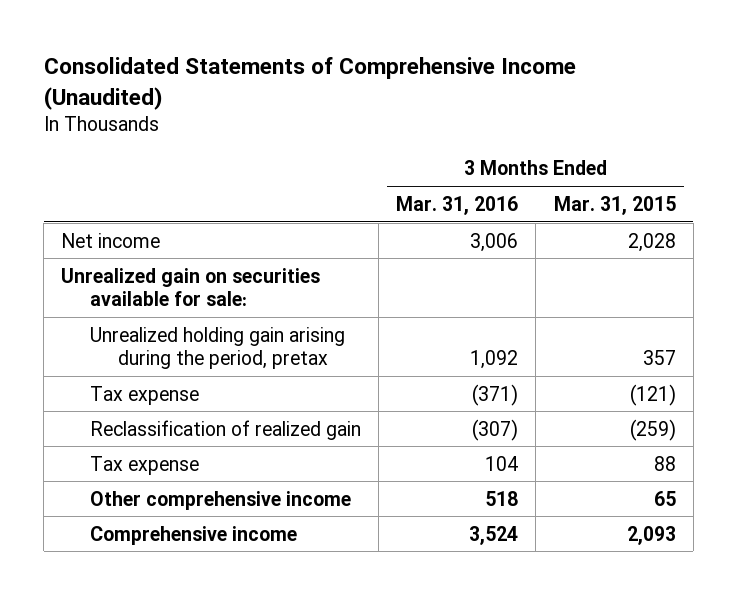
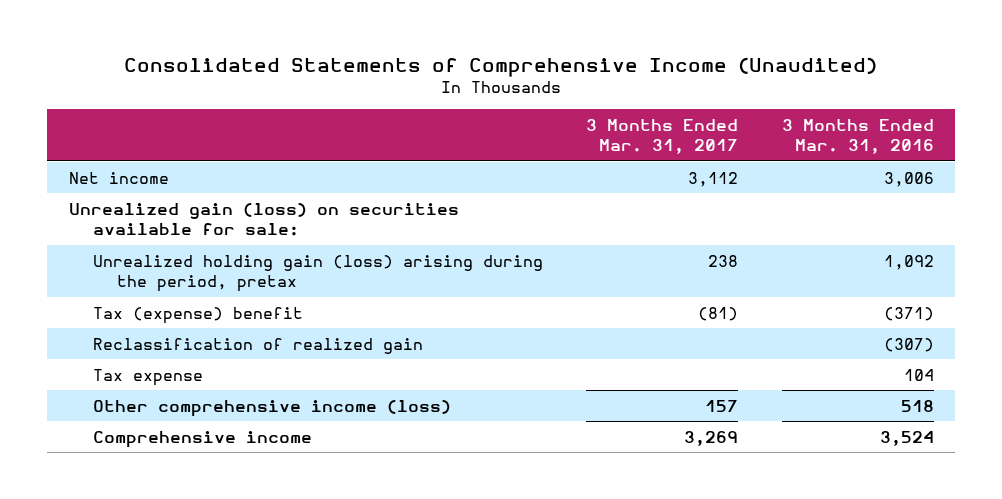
[553,195,676,215] Mar. 31, 2015 -> none
none -> [586,118,739,155] 3 Months Ended Mar. 31, 2017
[61,267,321,307] Unrealized gain on securities available for sale: -> [68,202,459,237] Unrealized gain (loss) on securities available for sale:
[89,326,345,370] Unrealized holding gain arising during the period, pretax -> [92,254,543,293] Unrealized holding gain (loss) arising during the period, pretax
[89,385,199,405] Tax expense -> [92,306,303,324] Tax (expense) benefit
[89,490,351,510] Other comprehensive income -> [92,399,451,417] Other comprehensive income (loss)

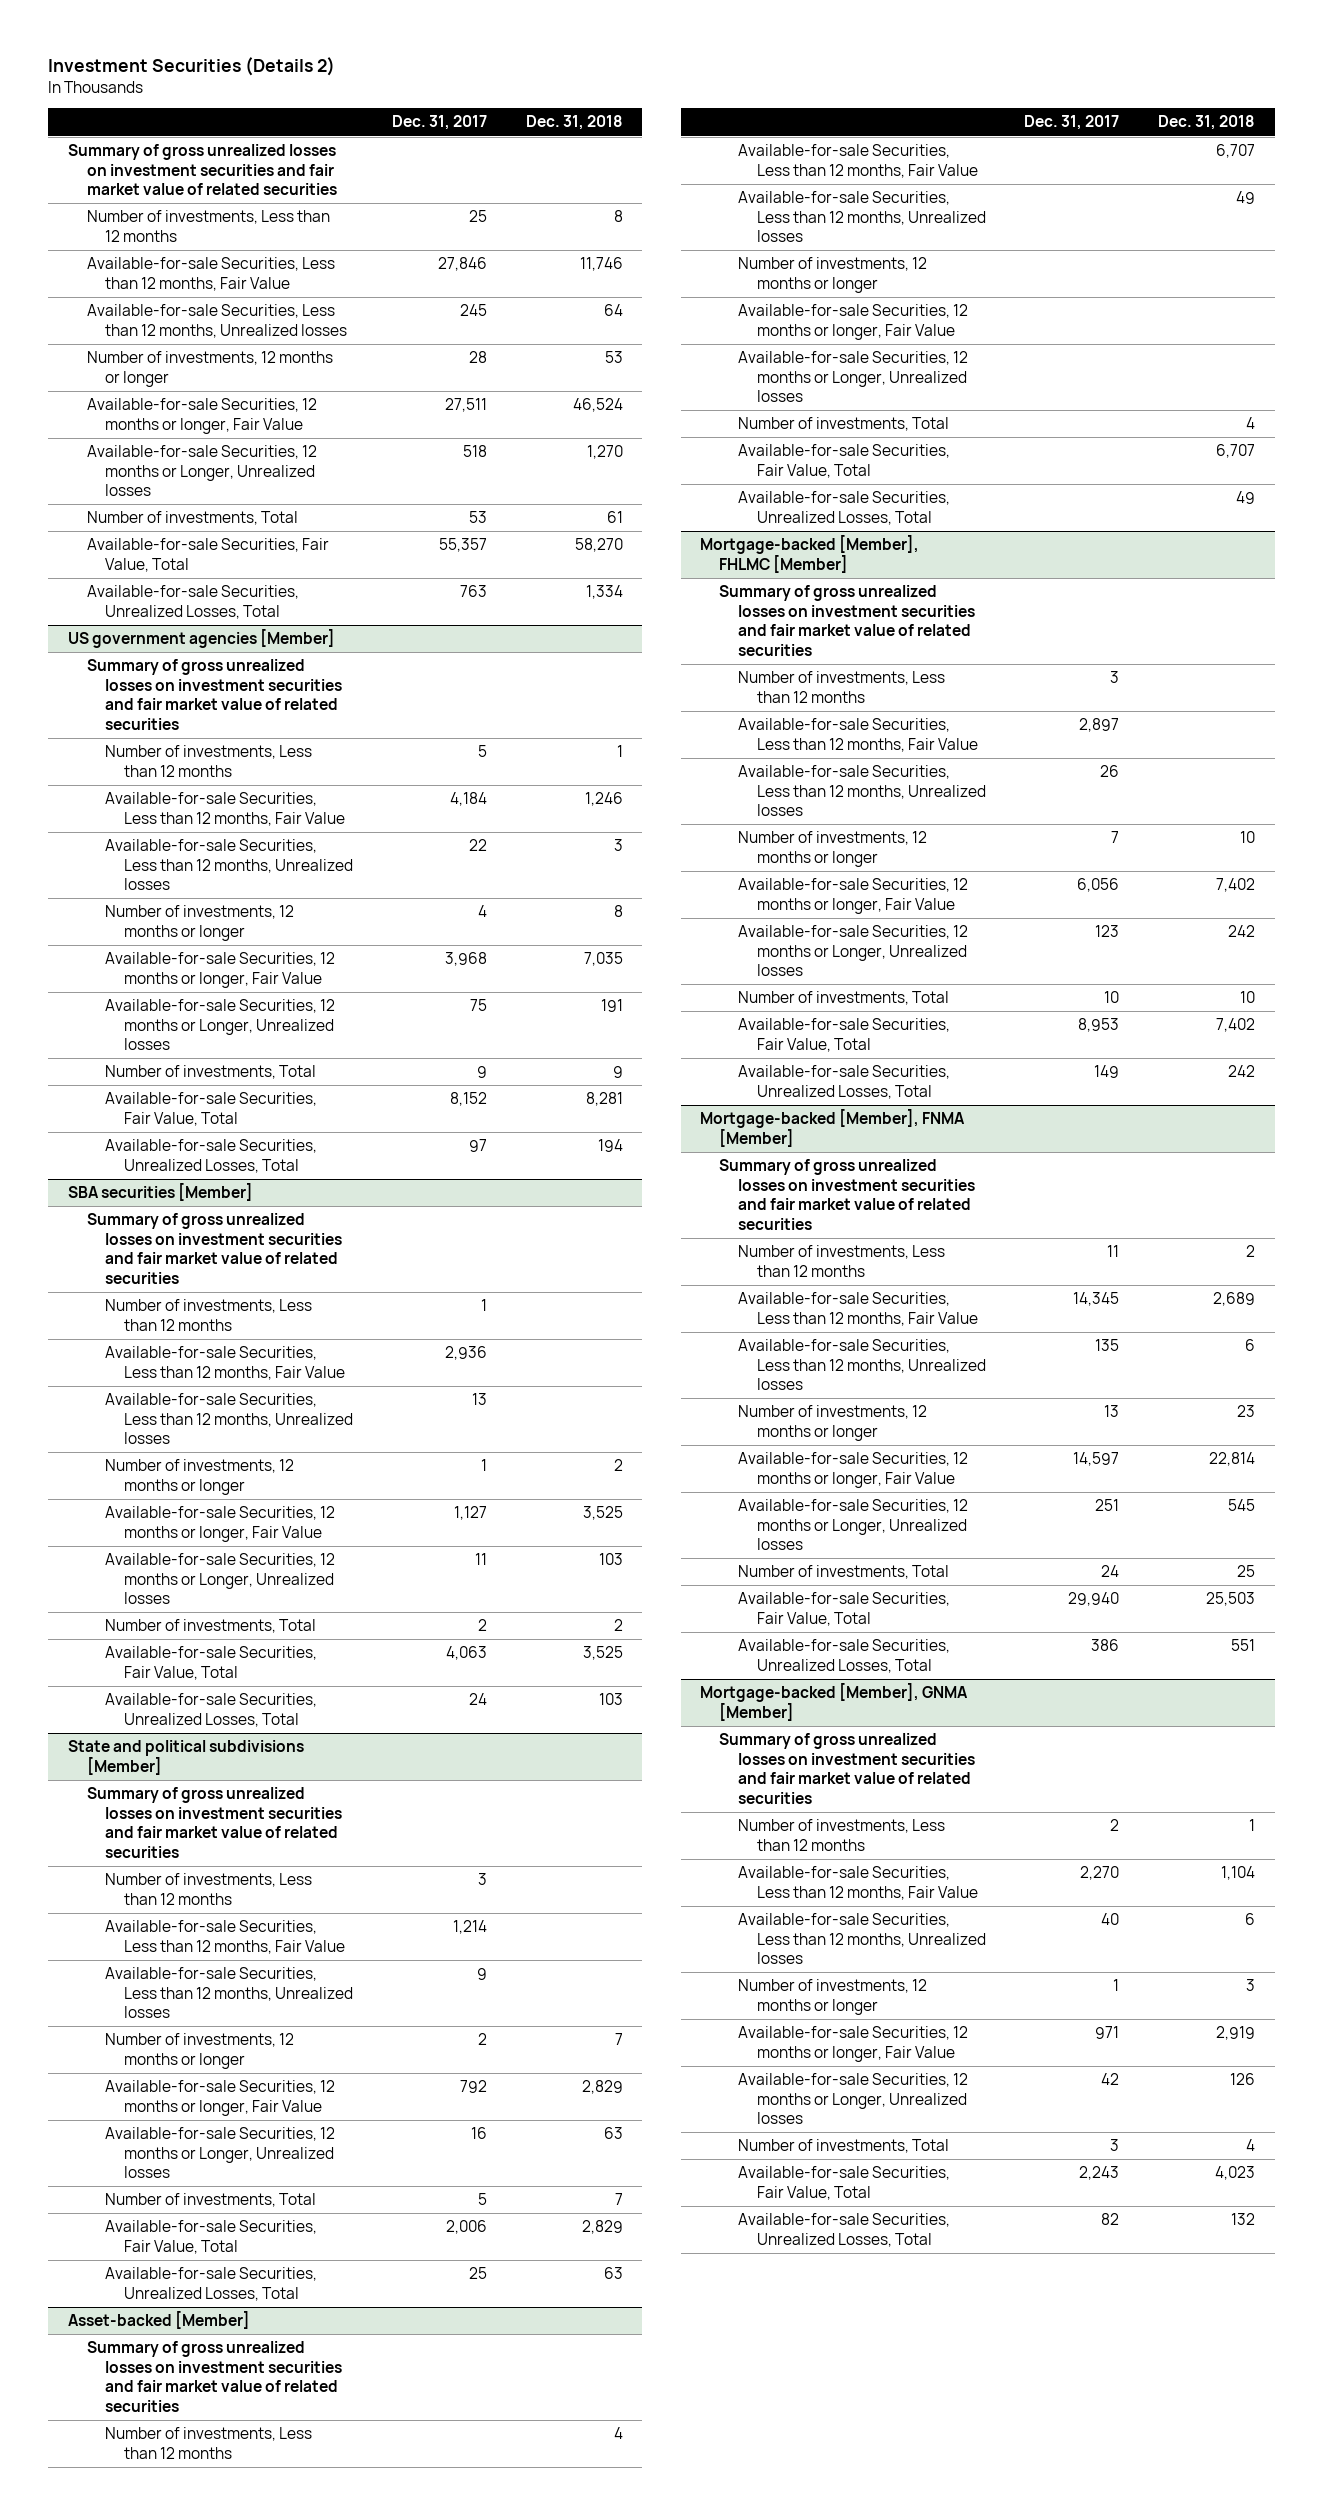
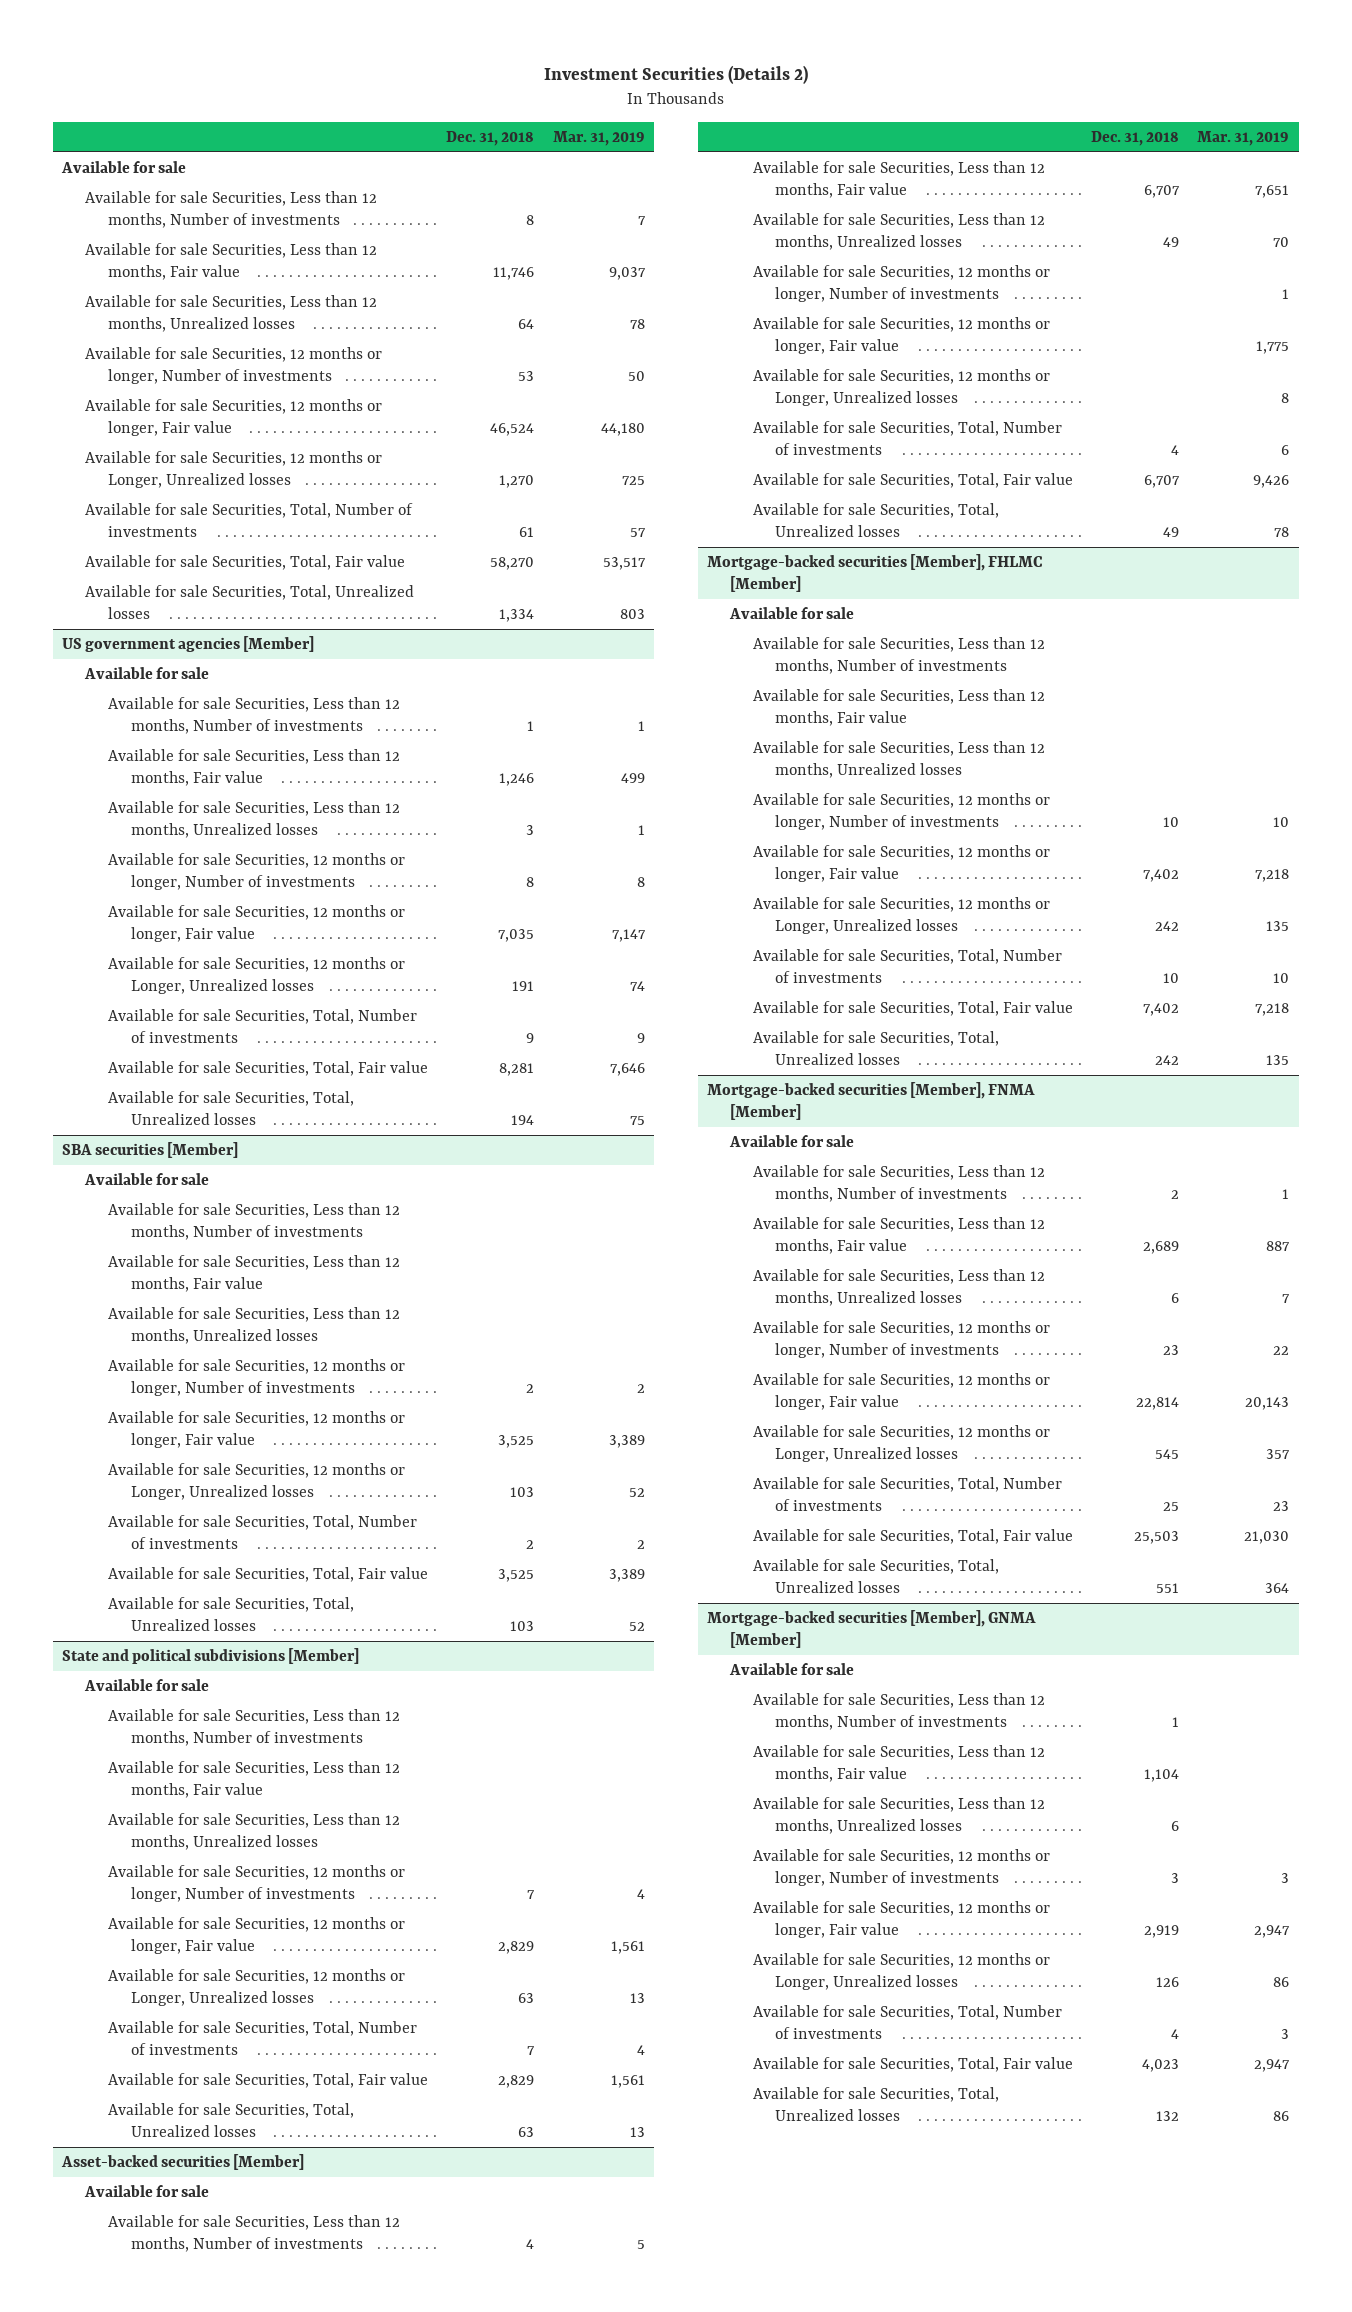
[391,115,487,131] Dec. 31, 2017 -> none
none -> [552,130,645,146] Mar. 31, 2019
[67,144,337,196] Summary of gross unrealized losses on investment securities and fair market value of related securities -> [61,161,187,174] Available for sale
[86,210,330,242] Number of investments, Less than 12 months -> [85,191,378,228] Available for sale Securities, Less than 12 months, Number of investments
[86,257,335,291] Available-for-sale Securities, Less than 12 months, Fair Value -> [85,243,378,280] Available for sale Securities, Less than 12 months, Fair value
[86,304,348,338] Available-for-sale Securities, Less than 12 months, Unrealized losses -> [85,295,378,332] Available for sale Securities, Less than 12 months, Unrealized losses
[86,351,333,387] Number of investments, 12 months or longer -> [85,347,383,384] Available for sale Securities, 12 months or longer, Number of investments
[86,398,317,434] Available-for-sale Securities, 12 months or longer, Fair Value -> [85,399,383,436] Available for sale Securities, 12 months or longer, Fair value
[86,445,317,497] Available-for-sale Securities, 12 months or Longer, Unrealized losses -> [85,451,383,488] Available for sale Securities, 12 months or Longer, Unrealized losses
[86,511,298,526] Number of investments, Total -> [85,503,414,537] Available for sale Securities, Total, Number of investments
[86,538,329,572] Available-for-sale Securities, Fair Value, Total -> [85,555,406,571] Available for sale Securities, Total, Fair value
[86,585,299,619] Available-for-sale Securities, Unrealized Losses, Total -> [85,585,415,619] Available for sale Securities, Total, Unrealized losses
[86,659,343,730] Summary of gross unrealized losses on investment securities and fair market value of related securities -> [84,667,210,680] Available for sale
[105,745,313,777] Number of investments, Less than 12 months -> [107,697,400,734] Available for sale Securities, Less than 12 months, Number of investments
[105,792,346,826] Available-for-sale Securities, Less than 12 months, Fair Value -> [107,749,400,786] Available for sale Securities, Less than 12 months, Fair value
[105,839,354,891] Available-for-sale Securities, Less than 12 months, Unrealized losses -> [107,801,400,838] Available for sale Securities, Less than 12 months, Unrealized losses
[105,905,295,941] Number of investments, 12 months or longer -> [107,853,405,890] Available for sale Securities, 12 months or longer, Number of investments
[105,952,336,988] Available-for-sale Securities, 12 months or longer, Fair Value -> [107,905,405,942] Available for sale Securities, 12 months or longer, Fair value
[105,999,336,1051] Available-for-sale Securities, 12 months or Longer, Unrealized losses -> [107,957,405,994] Available for sale Securities, 12 months or Longer, Unrealized losses
[105,1065,317,1080] Number of investments, Total -> [107,1009,417,1043] Available for sale Securities, Total, Number of investments
[105,1092,318,1126] Available-for-sale Securities, Fair Value, Total -> [107,1061,428,1077] Available for sale Securities, Total, Fair value
[105,1139,318,1173] Available-for-sale Securities, Unrealized Losses, Total -> [107,1091,354,1125] Available for sale Securities, Total, Unrealized losses
[86,1213,343,1284] Summary of gross unrealized losses on investment securities and fair market value of related securities -> [84,1173,210,1186] Available for sale
[105,1299,313,1331] Number of investments, Less than 12 months -> [107,1203,400,1240] Available for sale Securities, Less than 12 months, Number of investments
[105,1346,346,1380] Available-for-sale Securities, Less than 12 months, Fair Value -> [107,1255,400,1292] Available for sale Securities, Less than 12 months, Fair value
[105,1393,354,1445] Available-for-sale Securities, Less than 12 months, Unrealized losses -> [107,1307,400,1344] Available for sale Securities, Less than 12 months, Unrealized losses
[105,1459,295,1495] Number of investments, 12 months or longer -> [107,1359,405,1396] Available for sale Securities, 12 months or longer, Number of investments
[105,1506,336,1542] Available-for-sale Securities, 12 months or longer, Fair Value -> [107,1411,405,1448] Available for sale Securities, 12 months or longer, Fair value
[105,1553,336,1605] Available-for-sale Securities, 12 months or Longer, Unrealized losses -> [107,1463,405,1500] Available for sale Securities, 12 months or Longer, Unrealized losses
[105,1619,317,1634] Number of investments, Total -> [107,1515,417,1549] Available for sale Securities, Total, Number of investments
[105,1646,318,1680] Available-for-sale Securities, Fair Value, Total -> [107,1567,428,1583] Available for sale Securities, Total, Fair value
[105,1693,318,1727] Available-for-sale Securities, Unrealized Losses, Total -> [107,1597,354,1631] Available for sale Securities, Total, Unrealized losses
[86,1787,343,1858] Summary of gross unrealized losses on investment securities and fair market value of related securities -> [84,1679,210,1692] Available for sale
[105,1873,313,1905] Number of investments, Less than 12 months -> [107,1709,400,1746] Available for sale Securities, Less than 12 months, Number of investments
[105,1920,346,1954] Available-for-sale Securities, Less than 12 months, Fair Value -> [107,1761,400,1798] Available for sale Securities, Less than 12 months, Fair value
[105,1967,354,2019] Available-for-sale Securities, Less than 12 months, Unrealized losses -> [107,1813,400,1850] Available for sale Securities, Less than 12 months, Unrealized losses
[105,2033,295,2069] Number of investments, 12 months or longer -> [107,1865,405,1902] Available for sale Securities, 12 months or longer, Number of investments
[105,2080,336,2116] Available-for-sale Securities, 12 months or longer, Fair Value -> [107,1917,405,1954] Available for sale Securities, 12 months or longer, Fair value
[105,2127,336,2179] Available-for-sale Securities, 12 months or Longer, Unrealized losses -> [107,1969,405,2006] Available for sale Securities, 12 months or Longer, Unrealized losses
[105,2193,317,2208] Number of investments, Total -> [107,2021,417,2055] Available for sale Securities, Total, Number of investments
[105,2220,318,2254] Available-for-sale Securities, Fair Value, Total -> [107,2073,428,2089] Available for sale Securities, Total, Fair value
[105,2267,318,2301] Available-for-sale Securities, Unrealized Losses, Total -> [107,2103,354,2137] Available for sale Securities, Total, Unrealized losses
[67,2311,250,2330] Asset-backed [Member] -> [61,2154,305,2171] Asset-backed securities [Member]
[86,2341,343,2412] Summary of gross unrealized losses on investment securities and fair market value of related securities -> [84,2185,210,2198] Available for sale
[105,2427,313,2459] Number of investments, Less than 12 months -> [107,2215,400,2252] Available for sale Securities, Less than 12 months, Number of investments
[737,144,978,178] Available-for-sale Securities, Less than 12 months, Fair Value -> [752,161,1045,198] Available for sale Securities, Less than 12 months, Fair value
[737,191,986,243] Available-for-sale Securities, Less than 12 months, Unrealized losses -> [752,213,1045,250] Available for sale Securities, Less than 12 months, Unrealized losses
[737,257,927,293] Number of investments, 12 months or longer -> [752,265,1050,302] Available for sale Securities, 12 months or longer, Number of investments
[737,304,968,340] Available-for-sale Securities, 12 months or longer, Fair Value -> [752,317,1050,354] Available for sale Securities, 12 months or longer, Fair value
[737,351,968,403] Available-for-sale Securities, 12 months or Longer, Unrealized losses -> [752,369,1050,406] Available for sale Securities, 12 months or Longer, Unrealized losses
[737,417,949,432] Number of investments, Total -> [752,421,1062,455] Available for sale Securities, Total, Number of investments
[737,444,950,478] Available-for-sale Securities, Fair Value, Total -> [752,473,1073,489] Available for sale Securities, Total, Fair value
[737,491,950,525] Available-for-sale Securities, Unrealized Losses, Total -> [752,503,999,537] Available for sale Securities, Total, Unrealized losses
[700,535,920,573] Mortgage-backed [Member], FHLMC [Member] -> [707,554,1044,592] Mortgage-backed securities [Member], FHLMC [Member]
[718,585,975,656] Summary of gross unrealized losses on investment securities and fair market value of related securities -> [728,607,854,620] Available for sale
[737,671,945,703] Number of investments, Less than 12 months -> [752,637,1045,674] Available for sale Securities, Less than 12 months, Number of investments
[737,718,978,752] Available-for-sale Securities, Less than 12 months, Fair Value -> [752,689,1045,726] Available for sale Securities, Less than 12 months, Fair value
[737,765,986,817] Available-for-sale Securities, Less than 12 months, Unrealized losses -> [752,741,1045,778] Available for sale Securities, Less than 12 months, Unrealized losses
[737,831,927,867] Number of investments, 12 months or longer -> [752,793,1050,830] Available for sale Securities, 12 months or longer, Number of investments
[737,878,968,914] Available-for-sale Securities, 12 months or longer, Fair Value -> [752,845,1050,882] Available for sale Securities, 12 months or longer, Fair value
[737,925,968,977] Available-for-sale Securities, 12 months or Longer, Unrealized losses -> [752,897,1050,934] Available for sale Securities, 12 months or Longer, Unrealized losses
[737,991,949,1006] Number of investments, Total -> [752,949,1062,983] Available for sale Securities, Total, Number of investments
[737,1018,950,1052] Available-for-sale Securities, Fair Value, Total -> [752,1001,1073,1017] Available for sale Securities, Total, Fair value
[737,1065,950,1099] Available-for-sale Securities, Unrealized Losses, Total -> [752,1031,999,1065] Available for sale Securities, Total, Unrealized losses
[700,1109,966,1147] Mortgage-backed [Member], FNMA [Member] -> [707,1082,1036,1120] Mortgage-backed securities [Member], FNMA [Member]
[718,1159,975,1230] Summary of gross unrealized losses on investment securities and fair market value of related securities -> [728,1135,854,1148] Available for sale
[737,1245,945,1277] Number of investments, Less than 12 months -> [752,1165,1045,1202] Available for sale Securities, Less than 12 months, Number of investments
[737,1292,978,1326] Available-for-sale Securities, Less than 12 months, Fair Value -> [752,1217,1045,1254] Available for sale Securities, Less than 12 months, Fair value
[737,1339,986,1391] Available-for-sale Securities, Less than 12 months, Unrealized losses -> [752,1269,1045,1306] Available for sale Securities, Less than 12 months, Unrealized losses
[737,1405,927,1441] Number of investments, 12 months or longer -> [752,1321,1050,1358] Available for sale Securities, 12 months or longer, Number of investments
[737,1452,968,1488] Available-for-sale Securities, 12 months or longer, Fair Value -> [752,1373,1050,1410] Available for sale Securities, 12 months or longer, Fair value
[737,1499,968,1551] Available-for-sale Securities, 12 months or Longer, Unrealized losses -> [752,1425,1050,1462] Available for sale Securities, 12 months or Longer, Unrealized losses
[737,1565,949,1580] Number of investments, Total -> [752,1477,1062,1511] Available for sale Securities, Total, Number of investments
[737,1592,950,1626] Available-for-sale Securities, Fair Value, Total -> [752,1529,1073,1545] Available for sale Securities, Total, Fair value
[737,1639,950,1673] Available-for-sale Securities, Unrealized Losses, Total -> [752,1559,999,1593] Available for sale Securities, Total, Unrealized losses
[700,1683,969,1721] Mortgage-backed [Member], GNMA [Member] -> [707,1610,1037,1648] Mortgage-backed securities [Member], GNMA [Member]
[718,1733,975,1804] Summary of gross unrealized losses on investment securities and fair market value of related securities -> [728,1663,854,1676] Available for sale
[737,1819,945,1851] Number of investments, Less than 12 months -> [752,1693,1045,1730] Available for sale Securities, Less than 12 months, Number of investments
[737,1866,978,1900] Available-for-sale Securities, Less than 12 months, Fair Value -> [752,1745,1045,1782] Available for sale Securities, Less than 12 months, Fair value
[737,1913,986,1965] Available-for-sale Securities, Less than 12 months, Unrealized losses -> [752,1797,1045,1834] Available for sale Securities, Less than 12 months, Unrealized losses
[737,1979,927,2015] Number of investments, 12 months or longer -> [752,1849,1050,1886] Available for sale Securities, 12 months or longer, Number of investments
[737,2026,968,2062] Available-for-sale Securities, 12 months or longer, Fair Value -> [752,1901,1050,1938] Available for sale Securities, 12 months or longer, Fair value
[737,2073,968,2125] Available-for-sale Securities, 12 months or Longer, Unrealized losses -> [752,1953,1050,1990] Available for sale Securities, 12 months or Longer, Unrealized losses
[737,2139,949,2154] Number of investments, Total -> [752,2005,1062,2039] Available for sale Securities, Total, Number of investments
[737,2166,950,2200] Available-for-sale Securities, Fair Value, Total -> [752,2057,1073,2073] Available for sale Securities, Total, Fair value
[737,2213,950,2247] Available-for-sale Securities, Unrealized Losses, Total -> [752,2087,999,2121] Available for sale Securities, Total, Unrealized losses

